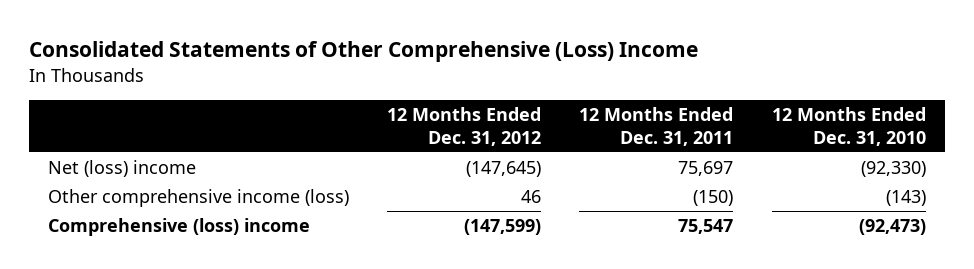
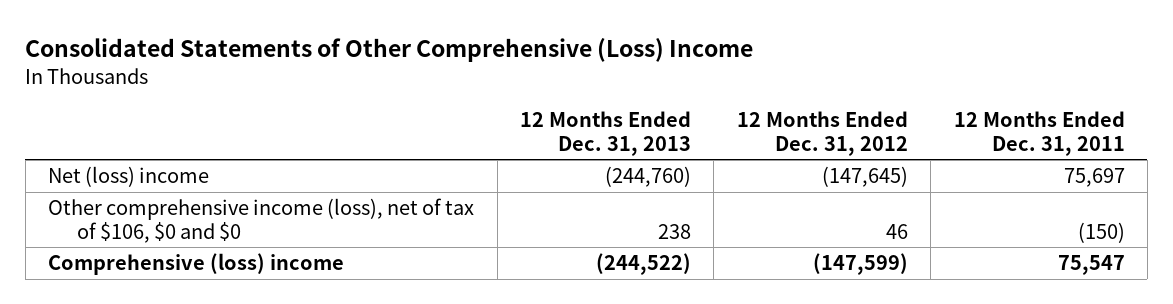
[771,106,926,146] 12 Months Ended Dec. 31, 2010 -> none
none -> [520,111,692,156] 12 Months Ended Dec. 31, 2013
[48,188,350,207] Other comprehensive income (loss) -> [48,198,475,243] Other comprehensive income (loss), net of tax of $106, $0 and $0

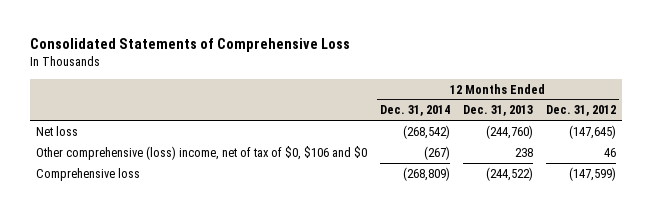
[25,37,754,62] Consolidated Statements of Other Comprehensive (Loss) Income -> [29,38,350,53] Consolidated Statements of Comprehensive Loss
[953,111,1125,156] 12 Months Ended Dec. 31, 2011 -> none
none -> [380,105,451,117] Dec. 31, 2014
[48,166,210,188] Net (loss) income -> [36,125,79,136] Net loss
[48,198,475,243] Other comprehensive income (loss), net of tax of $106, $0 and $0 -> [36,145,368,160] Other comprehensive (loss) income, net of tax of $0, $106 and $0
[48,253,345,276] Comprehensive (loss) income -> [36,167,141,181] Comprehensive loss

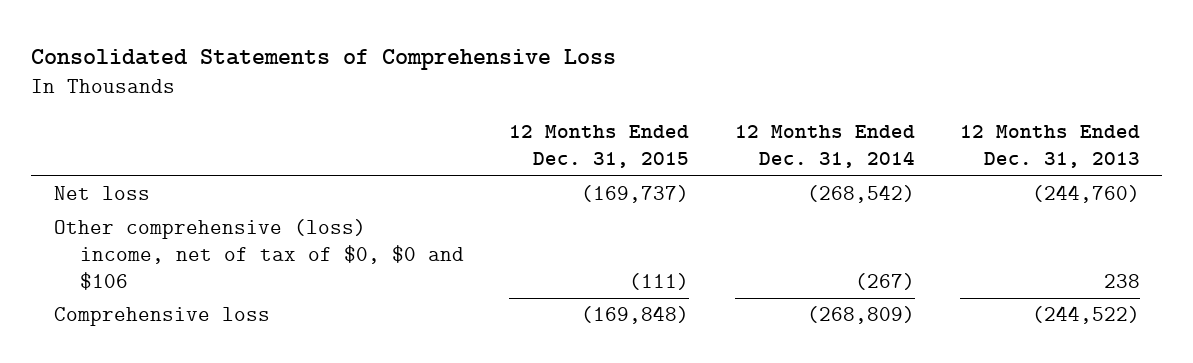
[545,105,616,117] Dec. 31, 2012 -> none
none -> [509,125,690,169] 12 Months Ended Dec. 31, 2015
[36,145,368,160] Other comprehensive (loss) income, net of tax of $0, $106 and $0 -> [53,219,465,291] Other comprehensive (loss) income, net of tax of $0, $0 and $106

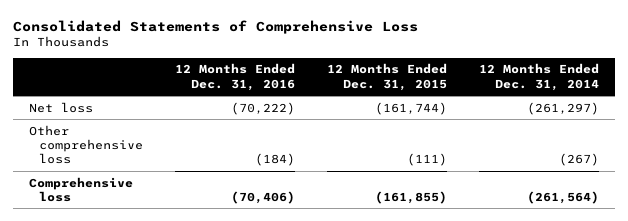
[959,125,1140,169] 12 Months Ended Dec. 31, 2013 -> none
none -> [175,63,296,91] 12 Months Ended Dec. 31, 2016
[581,185,690,204] (169,737) -> [374,101,447,115] (161,744)
[806,185,915,204] (268,542) -> [526,101,599,115] (261,297)
[53,219,465,291] Other comprehensive (loss) income, net of tax of $0, $0 and $106 -> [29,124,144,165] Other comprehensive loss
[581,306,690,325] (169,848) -> [374,190,447,204] (161,855)
[806,306,915,325] (268,809) -> [526,190,599,204] (261,564)

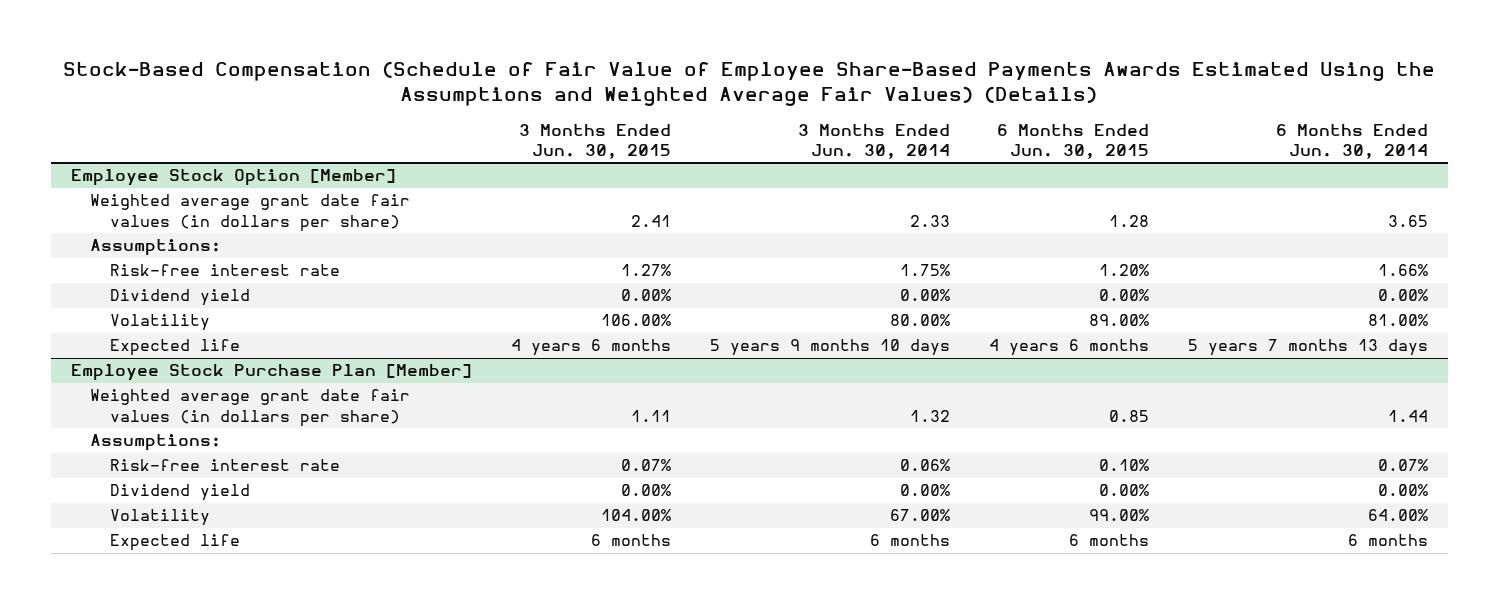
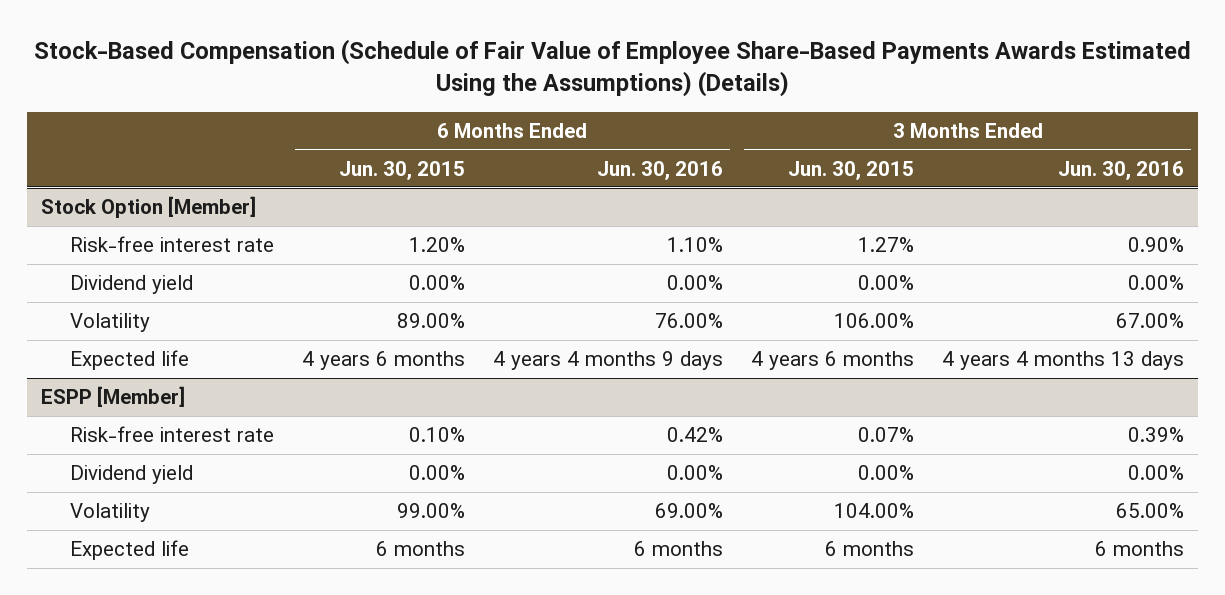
[63,61,1436,107] Stock-Based Compensation (Schedule of Fair Value of Employee Share-Based Payments Awards Estimated Using the Assumptions and Weighted Average Fair Values) (Details) -> [33,39,1191,98] Stock-Based Compensation (Schedule of Fair Value of Employee Share-Based Payments Awards Estimated Using the Assumptions) (Details)
[797,123,950,160] 3 Months Ended Jun. 30, 2014 -> none
[1276,123,1429,160] 6 Months Ended Jun. 30, 2014 -> none
none -> [596,160,723,180] Jun. 30, 2016
none -> [1058,160,1185,180] Jun. 30, 2016
[90,194,411,232] Weighted average grant date fair values (in dollars per share) -> none
[90,239,222,257] Assumptions: -> none
[70,169,396,187] Employee Stock Option [Member] -> [41,196,257,219] Stock Option [Member]
[90,389,411,427] Weighted average grant date fair values (in dollars per share) -> none
[90,434,222,452] Assumptions: -> none
[70,364,472,382] Employee Stock Purchase Plan [Member] -> [41,386,186,408] ESPP [Member]

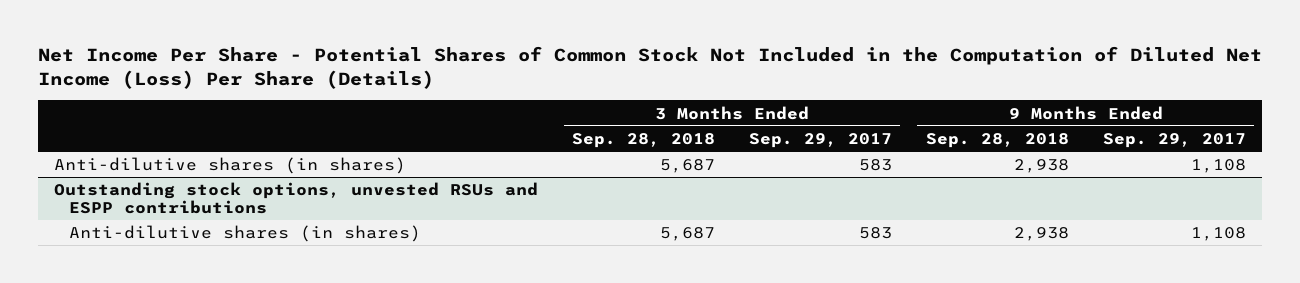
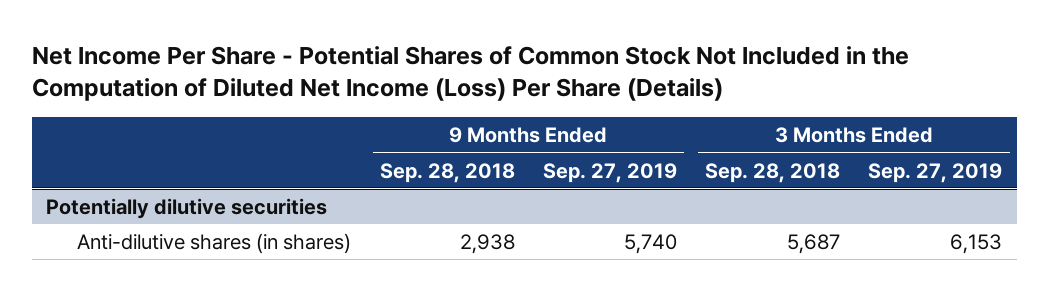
[749,132,893,148] Sep. 29, 2017 -> none
[1102,132,1246,148] Sep. 29, 2017 -> none
none -> [542,162,677,183] Sep. 27, 2019
none -> [868,162,1003,183] Sep. 27, 2019
[54,157,407,175] Anti-dilutive shares (in shares) -> none
[54,182,539,215] Outstanding stock options, unvested RSUs and ESPP contributions -> [46,198,328,220] Potentially dilutive securities

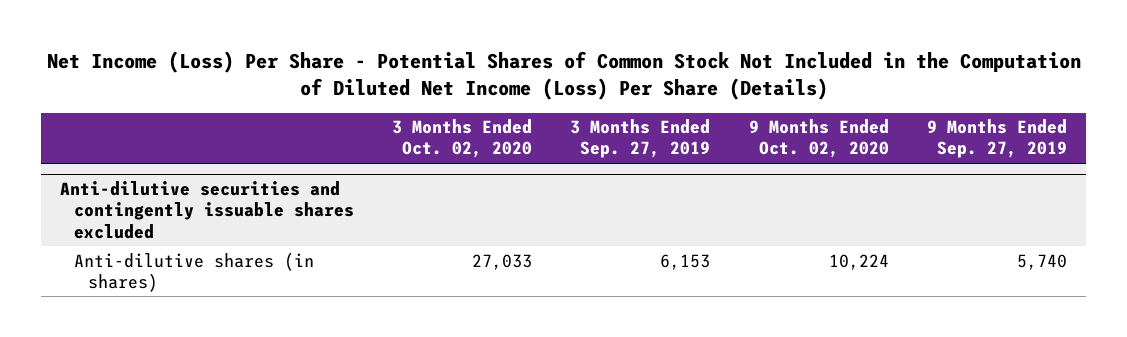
[31,46,909,102] Net Income Per Share - Potential Shares of Common Stock Not Included in the Computation of Diluted Net Income (Loss) Per Share (Details) -> [46,51,1081,101] Net Income (Loss) Per Share - Potential Shares of Common Stock Not Included in the Computation of Diluted Net Income (Loss) Per Share (Details)
[379,162,515,183] Sep. 28, 2018 -> none
[705,162,841,183] Sep. 28, 2018 -> none
none -> [392,119,533,159] 3 Months Ended Oct. 02, 2020
none -> [748,119,889,159] 9 Months Ended Oct. 02, 2020
[46,198,328,220] Potentially dilutive securities -> [60,181,355,239] Anti-dilutive securities and contingently issuable shares excluded

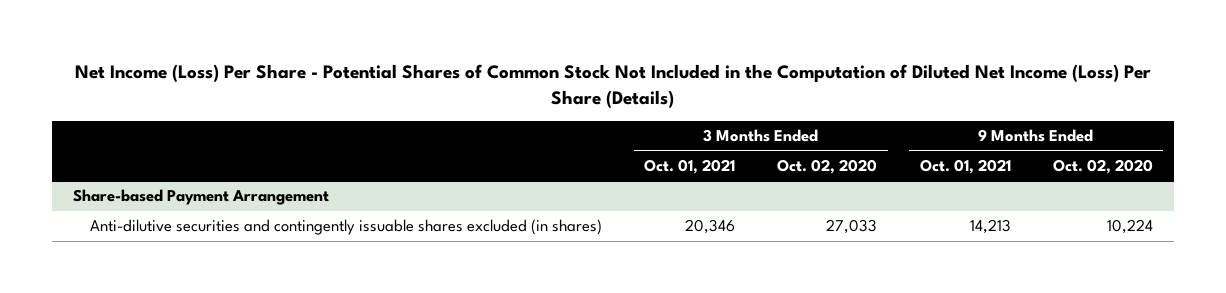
[570,119,711,159] 3 Months Ended Sep. 27, 2019 -> none
[926,119,1067,159] 9 Months Ended Sep. 27, 2019 -> none
none -> [644,158,736,174] Oct. 01, 2021
none -> [919,158,1011,174] Oct. 01, 2021
[60,181,355,239] Anti-dilutive securities and contingently issuable shares excluded -> [73,189,330,206] Share-based Payment Arrangement
[74,251,315,292] Anti-dilutive shares (in shares) -> [89,219,602,236] Anti-dilutive securities and contingently issuable shares excluded (in shares)

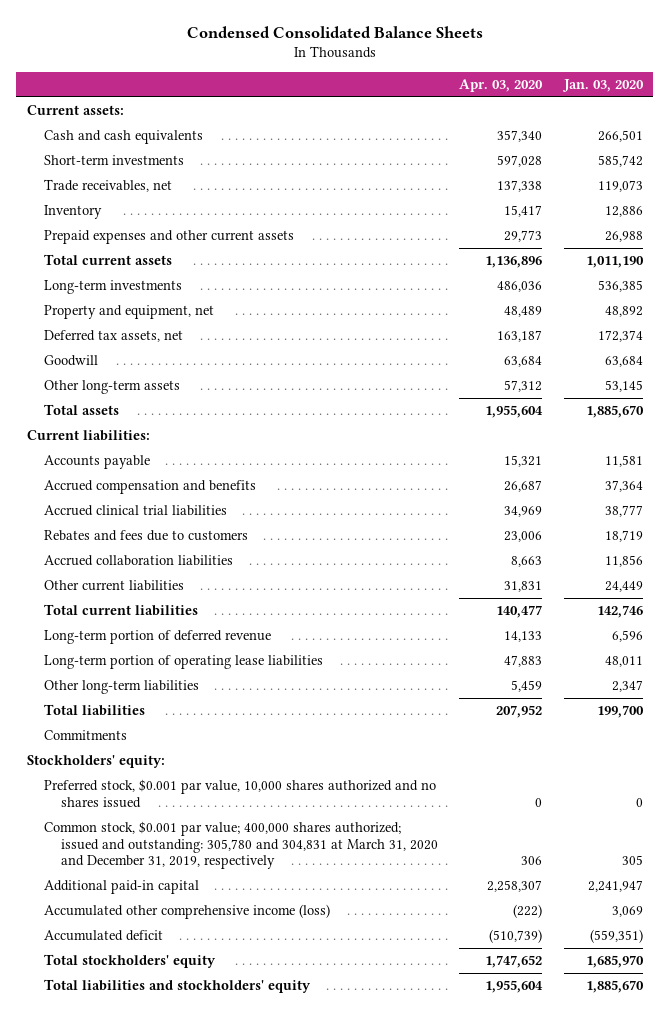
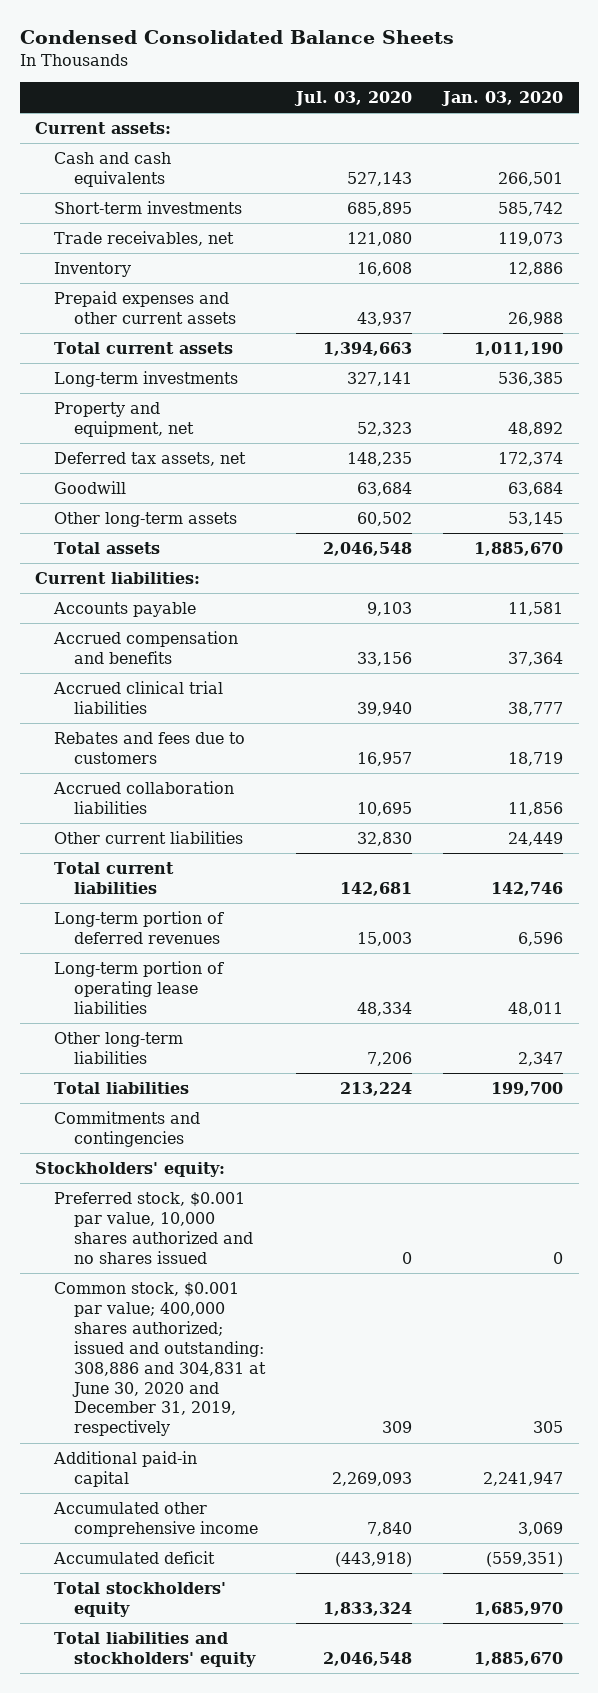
[459,78,544,92] Apr. 03, 2020 -> none
none -> [293,90,412,106] Jul. 03, 2020
[43,630,271,645] Long-term portion of deferred revenue -> [54,910,225,944] Long-term portion of deferred revenues
[43,730,127,741] Commitments -> [54,1110,201,1147] Commitments and contingencies
[43,821,438,870] Common stock, $0.001 par value; 400,000 shares authorized; issued and outstanding: 305,780 and 304,831 at March 31, 2020 and December 31, 2019, respectively -> [54,1281,266,1437] Common stock, $0.001 par value; 400,000 shares authorized; issued and outstanding: 308,886 and 304,831 at June 30, 2020 and December 31, 2019, respectively
[43,904,330,920] Accumulated other comprehensive income (loss) -> [53,1501,258,1537] Accumulated other comprehensive income

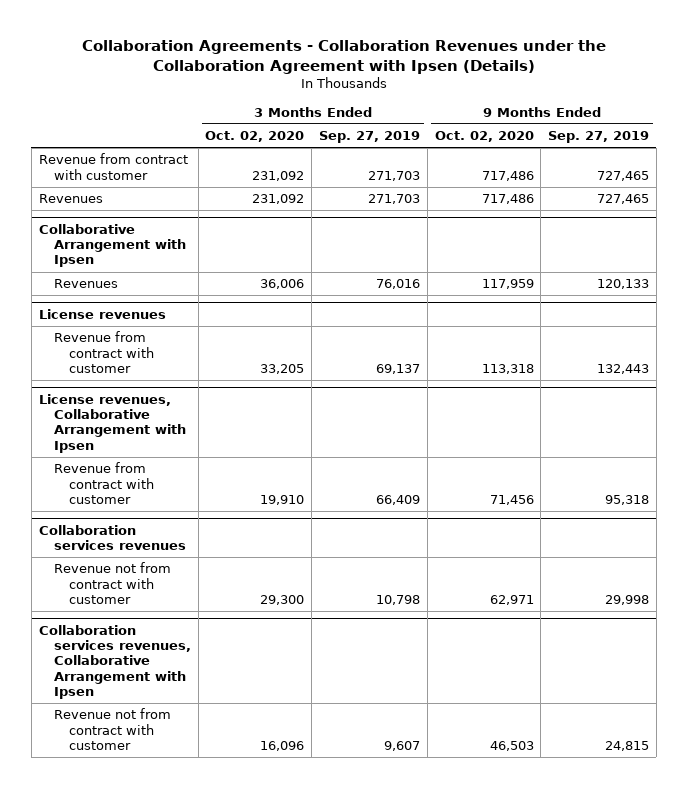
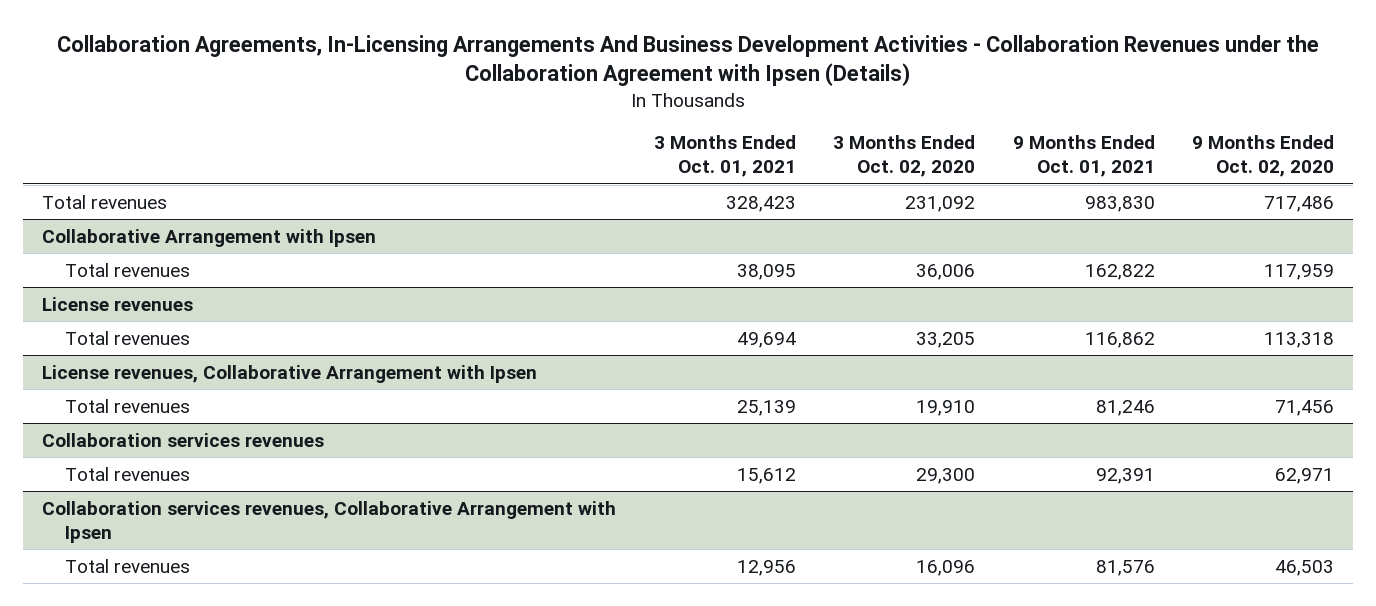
[81,40,606,74] Collaboration Agreements - Collaboration Revenues under the Collaboration Agreement with Ipsen (Details) -> [57,35,1320,87] Collaboration Agreements, In-Licensing Arrangements And Business Development Activities - Collaboration Revenues under the Collaboration Agreement with Ipsen (Details)
[318,131,420,144] Sep. 27, 2019 -> none
[548,131,650,144] Sep. 27, 2019 -> none
none -> [653,135,796,178] 3 Months Ended Oct. 01, 2021
none -> [1012,135,1155,178] 9 Months Ended Oct. 01, 2021
[38,194,103,204] Revenues -> none
[38,153,188,180] Revenue from contract with customer -> [41,194,167,209] Total revenues
[53,279,118,289] Revenues -> [64,262,190,277] Total revenues
[53,331,154,373] Revenue from contract with customer -> [64,330,190,345] Total revenues
[53,462,154,504] Revenue from contract with customer -> [64,398,190,413] Total revenues
[53,562,171,604] Revenue not from contract with customer -> [64,466,190,481] Total revenues
[53,708,171,750] Revenue not from contract with customer -> [64,558,190,573] Total revenues

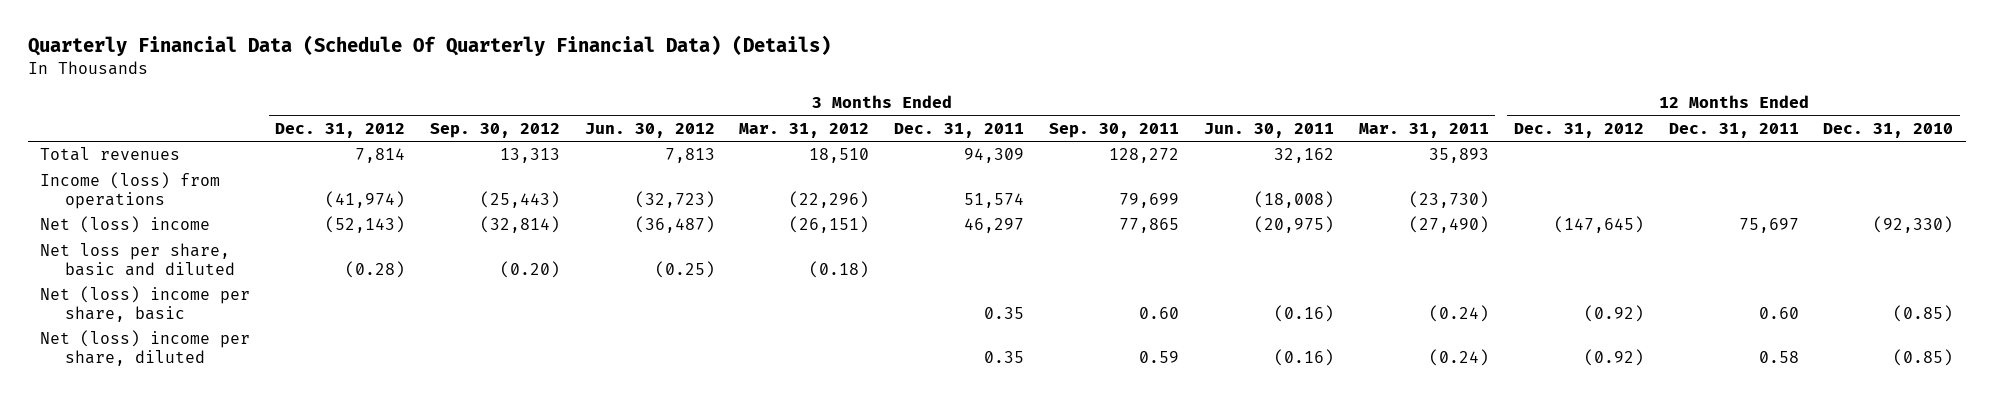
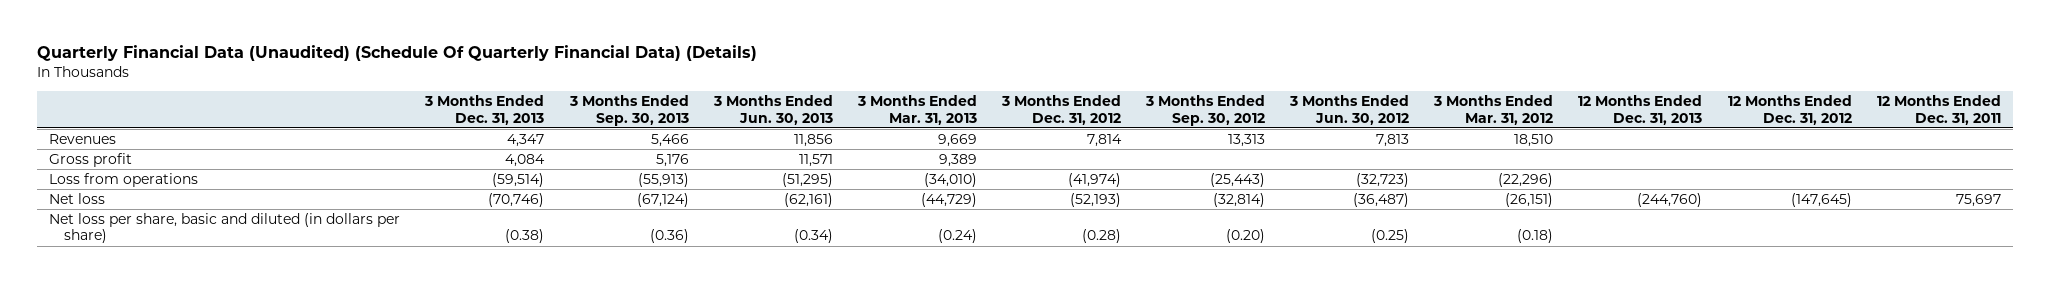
[27,35,831,57] Quarterly Financial Data (Schedule Of Quarterly Financial Data) (Details) -> [36,45,757,62] Quarterly Financial Data (Unaudited) (Schedule Of Quarterly Financial Data) (Details)
[894,122,1025,138] Dec. 31, 2011 -> none
[1049,122,1180,138] Sep. 30, 2011 -> none
[1203,122,1334,138] Jun. 30, 2011 -> none
[1358,122,1489,138] Mar. 31, 2011 -> none
[1823,122,1954,138] Dec. 31, 2010 -> none
none -> [424,95,545,125] 3 Months Ended Dec. 31, 2013
none -> [568,95,689,126] 3 Months Ended Sep. 30, 2013
none -> [712,95,833,125] 3 Months Ended Jun. 30, 2013
none -> [856,95,977,125] 3 Months Ended Mar. 31, 2013
none -> [1578,95,1703,125] 12 Months Ended Dec. 31, 2013
[40,286,251,322] Net (loss) income per share, basic -> none
[40,330,251,366] Net (loss) income per share, diluted -> none
[40,147,181,162] Total revenues -> [49,133,117,144] Revenues
none -> [49,152,133,167] Gross profit
[40,172,221,209] Income (loss) from operations -> [49,172,199,187] Loss from operations
[40,216,211,234] Net (loss) income -> [49,192,106,204] Net loss
[324,216,405,234] (52,143) -> [1069,192,1121,207] (52,193)
[40,243,235,276] Net loss per share, basic and diluted -> [49,212,401,244] Net loss per share, basic and diluted (in dollars per share)

